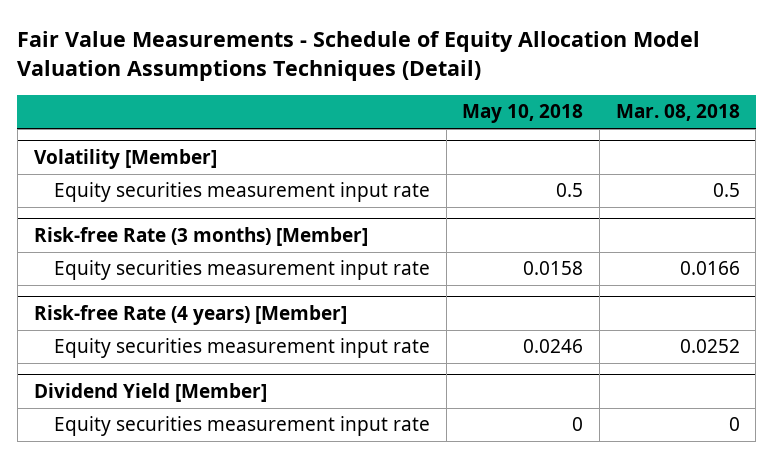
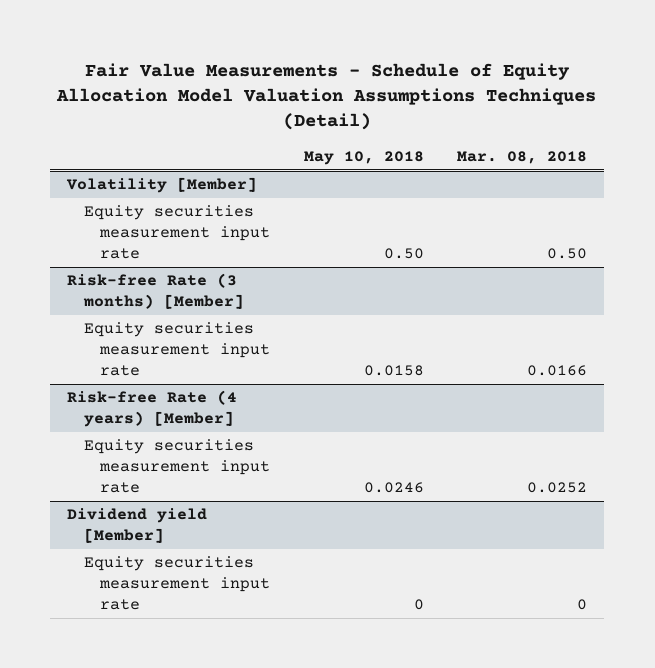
[556,183,584,198] 0.5 -> [383,248,424,260] 0.50
[712,183,740,198] 0.5 -> [547,248,588,260] 0.50
[33,383,267,403] Dividend Yield [Member] -> [67,508,208,544] Dividend yield [Member]

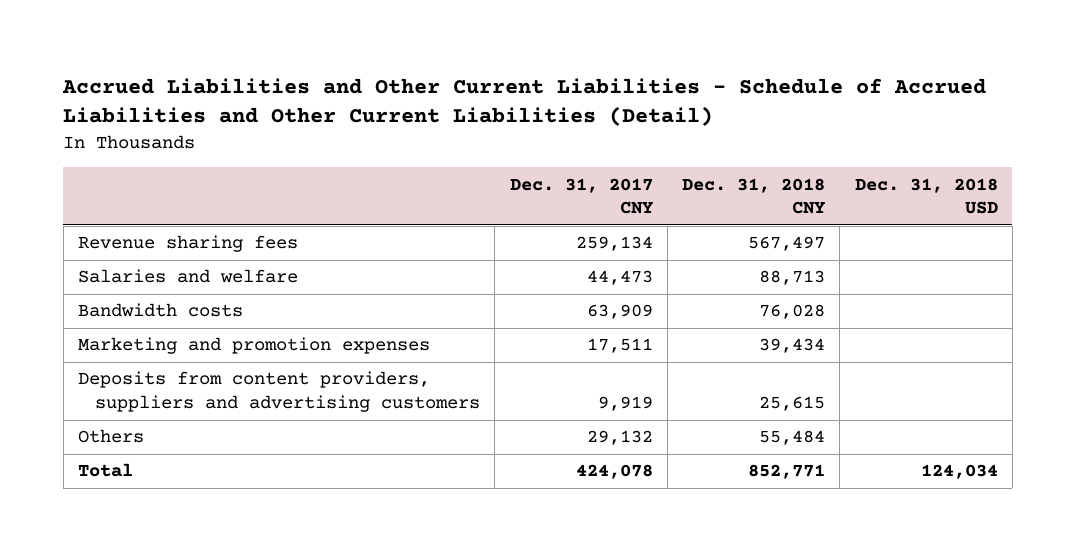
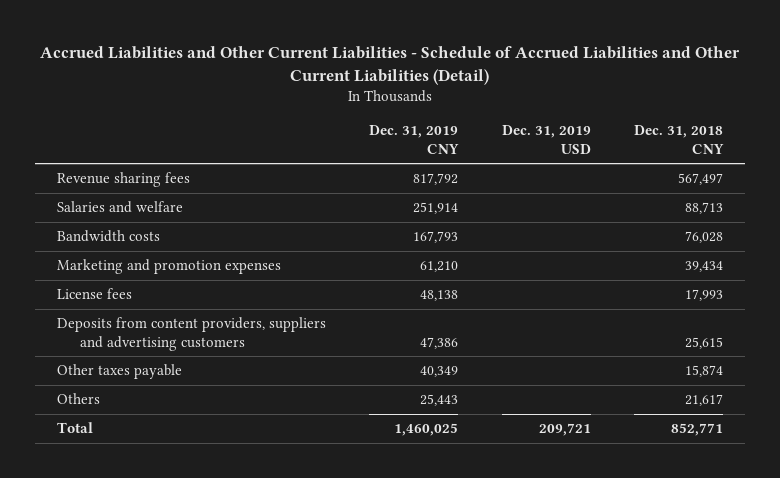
[509,177,654,215] Dec. 31, 2017 CNY -> none
[854,177,998,215] Dec. 31, 2018 USD -> none
none -> [369,124,460,154] Dec. 31, 2019 CNY
none -> [501,124,591,154] Dec. 31, 2019 USD
none -> [56,288,132,300] License fees
none -> [56,364,182,380] Other taxes payable
[759,430,826,446] 55,484 -> [685,394,724,407] 21,617

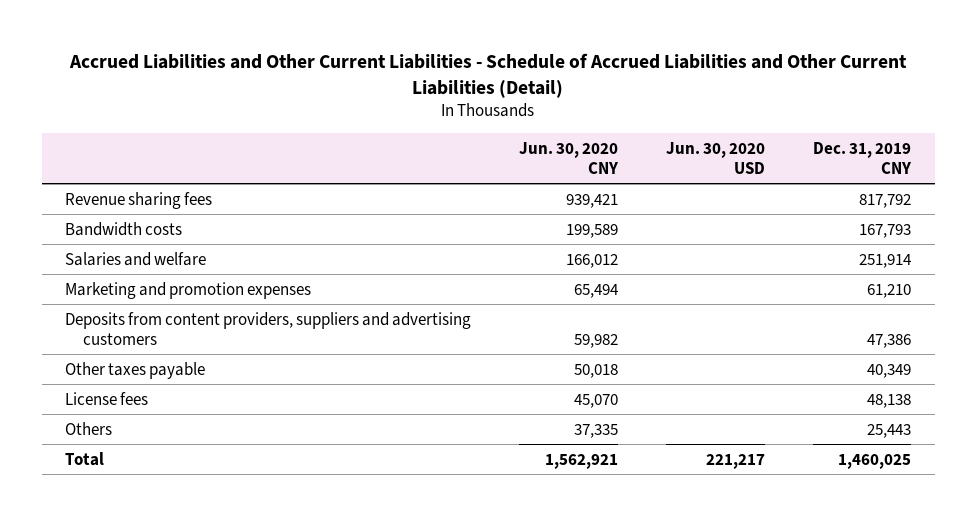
[501,124,591,154] Dec. 31, 2019 USD -> none
[634,124,725,154] Dec. 31, 2018 CNY -> none
none -> [519,141,620,174] Jun. 30, 2020 CNY
none -> [666,141,766,174] Jun. 30, 2020 USD
[56,201,183,214] Salaries and welfare -> [65,251,207,266] Salaries and welfare
[56,288,132,300] License fees -> [65,391,149,405] License fees

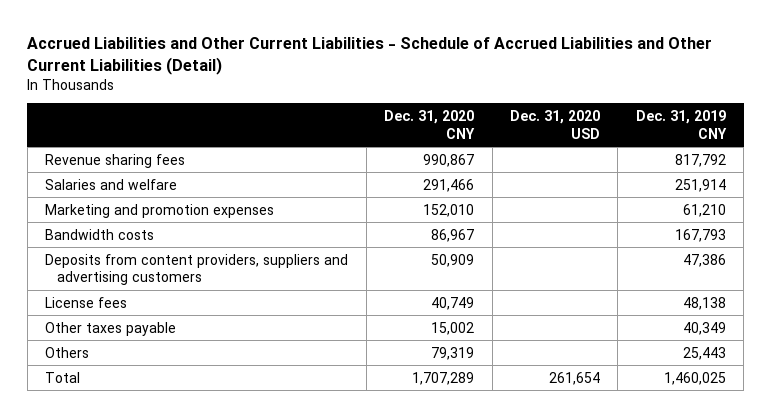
[519,141,620,174] Jun. 30, 2020 CNY -> none
[666,141,766,174] Jun. 30, 2020 USD -> none
none -> [384,110,476,139] Dec. 31, 2020 CNY
none -> [509,110,600,139] Dec. 31, 2020 USD
[65,221,183,236] Bandwidth costs -> [45,228,155,240] Bandwidth costs
[65,361,206,379] Other taxes payable -> [45,321,177,336] Other taxes payable

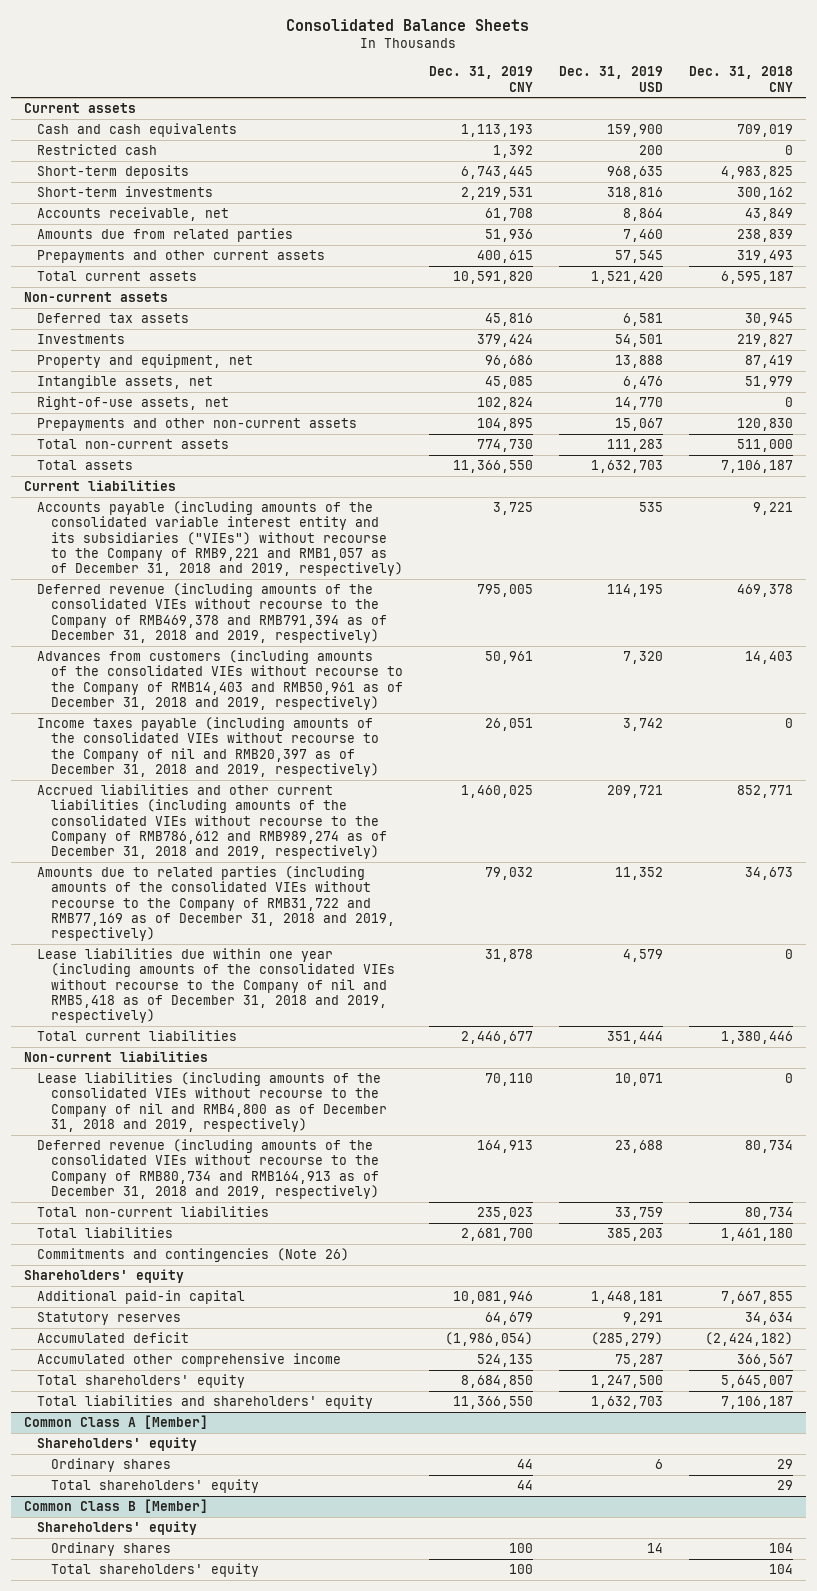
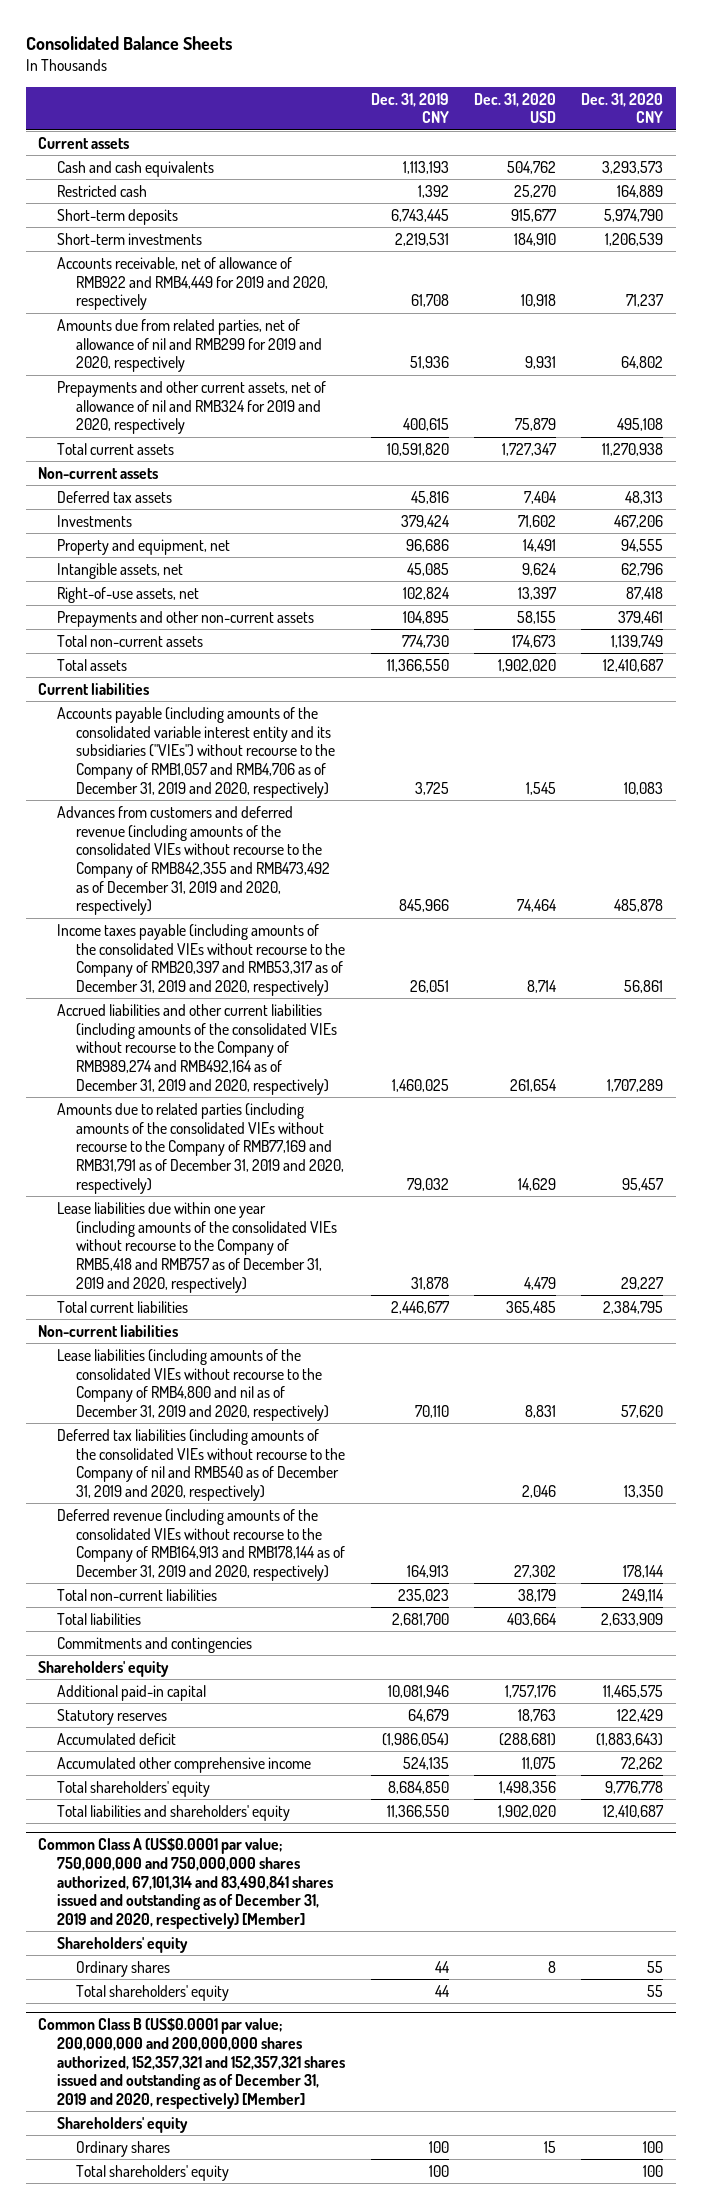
[559,66,664,92] Dec. 31, 2019 USD -> none
[689,66,794,92] Dec. 31, 2018 CNY -> none
none -> [473,92,556,124] Dec. 31, 2020 USD
none -> [581,92,664,124] Dec. 31, 2020 CNY
[37,207,230,222] Accounts receivable, net -> [57,256,329,311] Accounts receivable, net of allowance of RMB922 and RMB4,449 for 2019 and 2020, respectively
[37,228,294,243] Amounts due from related parties -> [57,318,323,373] Amounts due from related parties, net of allowance of nil and RMB299 for 2019 and 2020, respectively
[37,250,326,264] Prepayments and other current assets -> [57,380,327,435] Prepayments and other current assets, net of allowance of nil and RMB324 for 2019 and 2020, respectively
[37,583,387,643] Deferred revenue (including amounts of the consolidated VIEs without recourse to the Company of RMB469,378 and RMB791,394 as of December 31, 2018 and 2019, respectively) -> none
[37,501,403,577] Accounts payable (including amounts of the consolidated variable interest entity and its subsidiaries ("VIEs") without recourse to the Company of RMB9,221 and RMB1,057 as of December 31, 2018 and 2019, respectively) -> [57,706,336,798] Accounts payable (including amounts of the consolidated variable interest entity and its subsidiaries ("VIEs") without recourse to the Company of RMB1,057 and RMB4,706 as of December 31, 2019 and 2020, respectively)
[37,650,403,710] Advances from customers (including amounts of the consolidated VIEs without recourse to the Company of RMB14,403 and RMB50,961 as of December 31, 2018 and 2019, respectively) -> [57,805,331,916] Advances from customers and deferred revenue (including amounts of the consolidated VIEs without recourse to the Company of RMB842,355 and RMB473,492 as of December 31, 2019 and 2020, respectively)
[485,651,534,665] 50,961 -> [398,899,449,913] 845,966
[37,717,379,777] Income taxes payable (including amounts of the consolidated VIEs without recourse to the Company of nil and RMB20,397 as of December 31, 2018 and 2019, respectively) -> [57,923,346,996] Income taxes payable (including amounts of the consolidated VIEs without recourse to the Company of RMB20,397 and RMB53,317 as of December 31, 2019 and 2020, respectively)
[37,784,387,860] Accrued liabilities and other current liabilities (including amounts of the consolidated VIEs without recourse to the Company of RMB786,612 and RMB989,274 as of December 31, 2018 and 2019, respectively) -> [57,1003,338,1095] Accrued liabilities and other current liabilities (including amounts of the consolidated VIEs without recourse to the Company of RMB989,274 and RMB492,164 as of December 31, 2019 and 2020, respectively)
[37,866,395,942] Amounts due to related parties (including amounts of the consolidated VIEs without recourse to the Company of RMB31,722 and RMB77,169 as of December 31, 2018 and 2019, respectively) -> [57,1102,345,1194] Amounts due to related parties (including amounts of the consolidated VIEs without recourse to the Company of RMB77,169 and RMB31,791 as of December 31, 2019 and 2020, respectively)
[37,948,395,1024] Lease liabilities due within one year (including amounts of the consolidated VIEs without recourse to the Company of nil and RMB5,418 as of December 31, 2018 and 2019, respectively) -> [57,1201,338,1293] Lease liabilities due within one year (including amounts of the consolidated VIEs without recourse to the Company of RMB5,418 and RMB757 as of December 31, 2019 and 2020, respectively)
[37,1072,387,1132] Lease liabilities (including amounts of the consolidated VIEs without recourse to the Company of nil and RMB4,800 as of December 31, 2018 and 2019, respectively) -> [57,1348,330,1421] Lease liabilities (including amounts of the consolidated VIEs without recourse to the Company of RMB4,800 and nil as of December 31, 2019 and 2020, respectively)
none -> [57,1428,346,1501] Deferred tax liabilities (including amounts of the consolidated VIEs without recourse to the Company of nil and RMB540 as of December 31, 2019 and 2020, respectively)
[37,1139,379,1199] Deferred revenue (including amounts of the consolidated VIEs without recourse to the Company of RMB80,734 and RMB164,913 as of December 31, 2018 and 2019, respectively) -> [57,1508,346,1581] Deferred revenue (including amounts of the consolidated VIEs without recourse to the Company of RMB164,913 and RMB178,144 as of December 31, 2019 and 2020, respectively)
[37,1248,350,1263] Commitments and contingencies (Note 26) -> [57,1636,253,1653] Commitments and contingencies
[23,1415,208,1430] Common Class A [Member] -> [38,1838,334,1929] Common Class A (US$0.0001 par value; 750,000,000 and 750,000,000 shares authorized, 67,101,314 and 83,490,841 shares issued and outstanding as of December 31, 2019 and 2020, respectively) [Member]
[23,1499,208,1514] Common Class B [Member] -> [38,2018,346,2109] Common Class B (US$0.0001 par value; 200,000,000 and 200,000,000 shares authorized, 152,357,321 and 152,357,321 shares issued and outstanding as of December 31, 2019 and 2020, respectively) [Member]

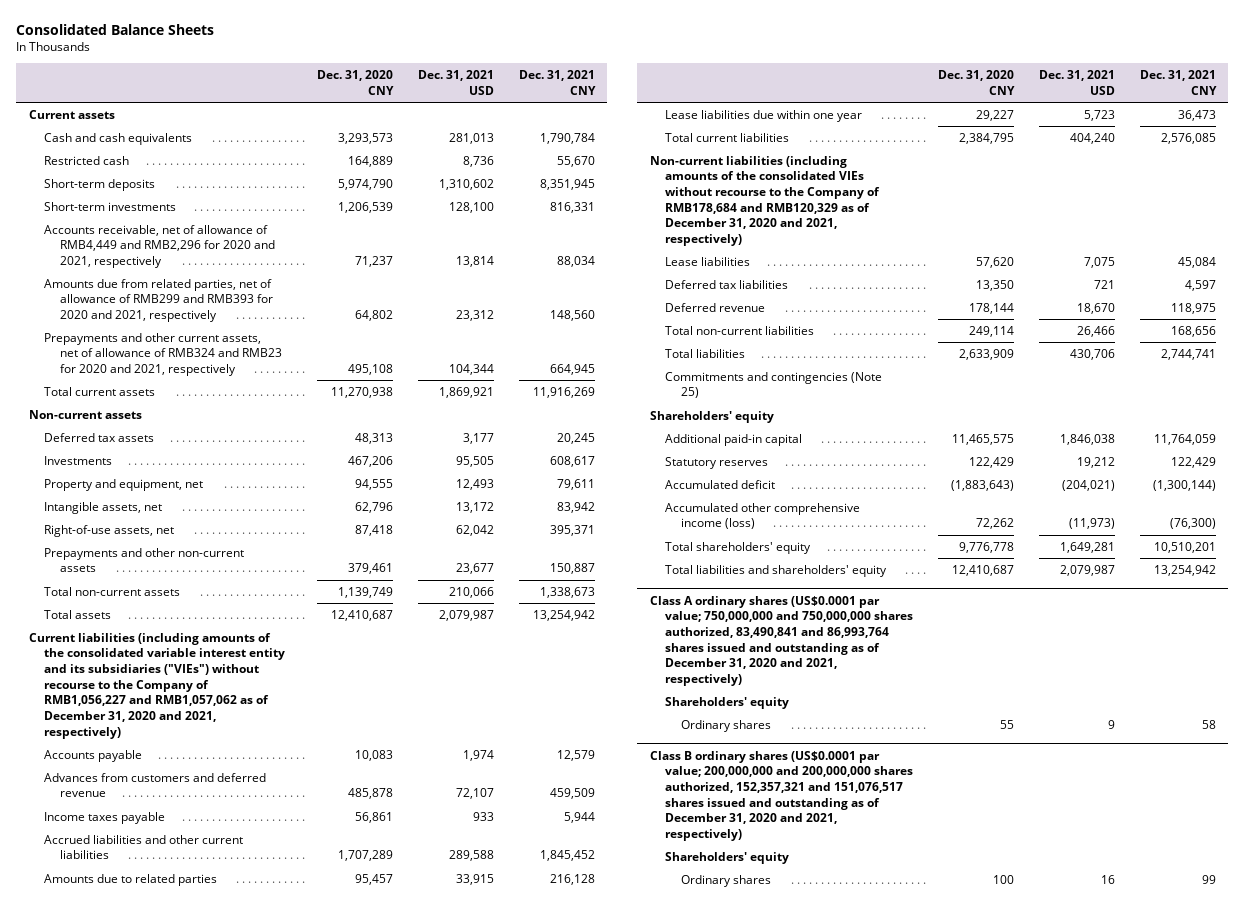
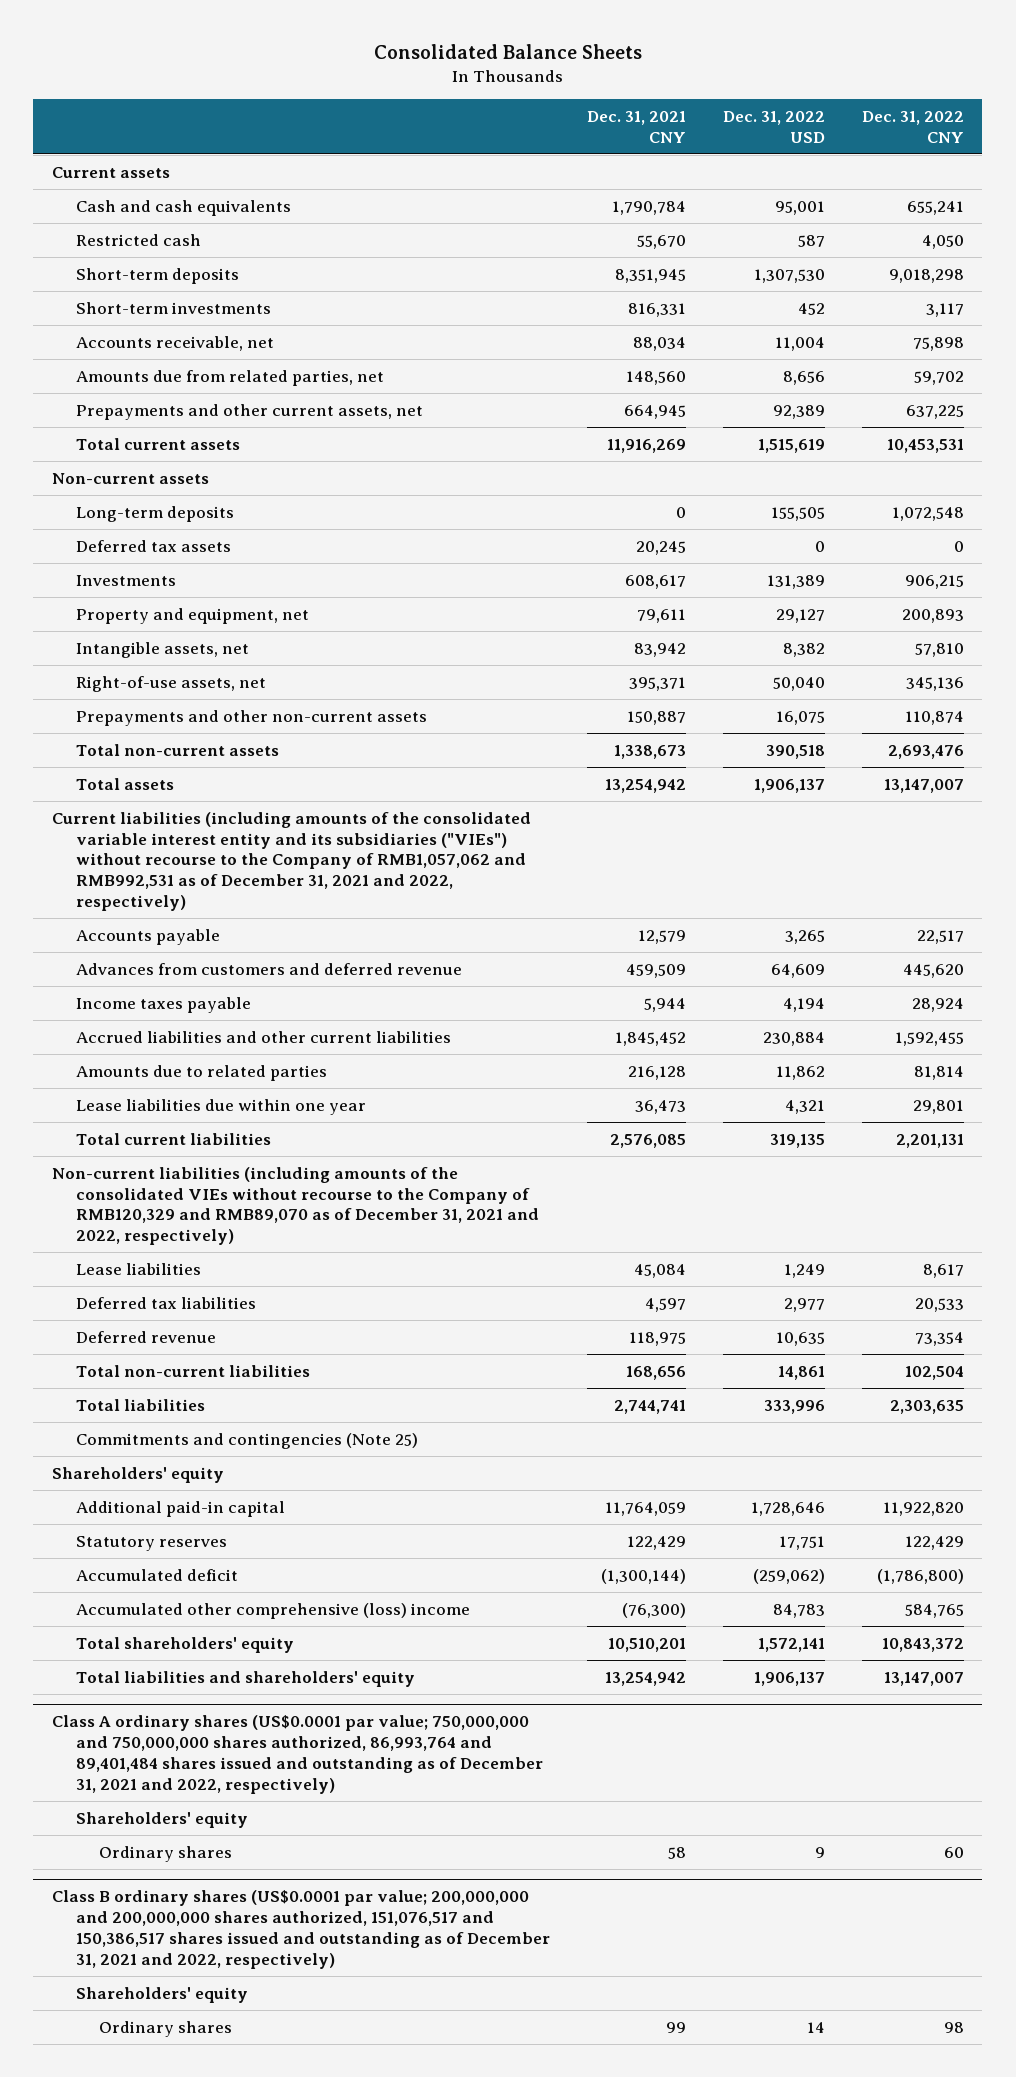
[317,70,395,95] Dec. 31, 2020 CNY -> none
[417,70,494,95] Dec. 31, 2021 USD -> none
none -> [722,110,825,143] Dec. 31, 2022 USD
none -> [861,110,964,143] Dec. 31, 2022 CNY
[44,224,275,269] Accounts receivable, net of allowance of RMB4,449 and RMB2,296 for 2020 and 2021, respectively -> [75,335,274,351] Accounts receivable, net
[44,278,273,323] Amounts due from related parties, net of allowance of RMB299 and RMB393 for 2020 and 2021, respectively -> [75,369,384,386] Amounts due from related parties, net
[44,332,282,377] Prepayments and other current assets, net of allowance of RMB324 and RMB23 for 2020 and 2021, respectively -> [75,403,423,420] Prepayments and other current assets, net
none -> [75,505,234,522] Long-term deposits
[28,632,286,739] Current liabilities (including amounts of the consolidated variable interest entity and its subsidiaries ("VIEs") without recourse to the Company of RMB1,056,227 and RMB1,057,062 as of December 31, 2020 and 2021, respectively) -> [51,811,531,912] Current liabilities (including amounts of the consolidated variable interest entity and its subsidiaries ("VIEs") without recourse to the Company of RMB1,057,062 and RMB992,531 as of December 31, 2021 and 2022, respectively)
[649,155,881,247] Non-current liabilities (including amounts of the consolidated VIEs without recourse to the Company of RMB178,684 and RMB120,329 as of December 31, 2020 and 2021, respectively) -> [51,1166,539,1246] Non-current liabilities (including amounts of the consolidated VIEs without recourse to the Company of RMB120,329 and RMB89,070 as of December 31, 2021 and 2022, respectively)
[665,502,861,530] Accumulated other comprehensive income (loss) -> [75,1602,470,1619] Accumulated other comprehensive (loss) income
[649,595,914,686] Class A ordinary shares (US$0.0001 par value; 750,000,000 and 750,000,000 shares authorized, 83,490,841 and 86,993,764 shares issued and outstanding as of December 31, 2020 and 2021, respectively) -> [51,1715,543,1794] Class A ordinary shares (US$0.0001 par value; 750,000,000 and 750,000,000 shares authorized, 86,993,764 and 89,401,484 shares issued and outstanding as of December 31, 2021 and 2022, respectively)
[649,750,914,841] Class B ordinary shares (US$0.0001 par value; 200,000,000 and 200,000,000 shares authorized, 152,357,321 and 151,076,517 shares issued and outstanding as of December 31, 2020 and 2021, respectively) -> [51,1890,550,1969] Class B ordinary shares (US$0.0001 par value; 200,000,000 and 200,000,000 shares authorized, 151,076,517 and 150,386,517 shares issued and outstanding as of December 31, 2021 and 2022, respectively)

